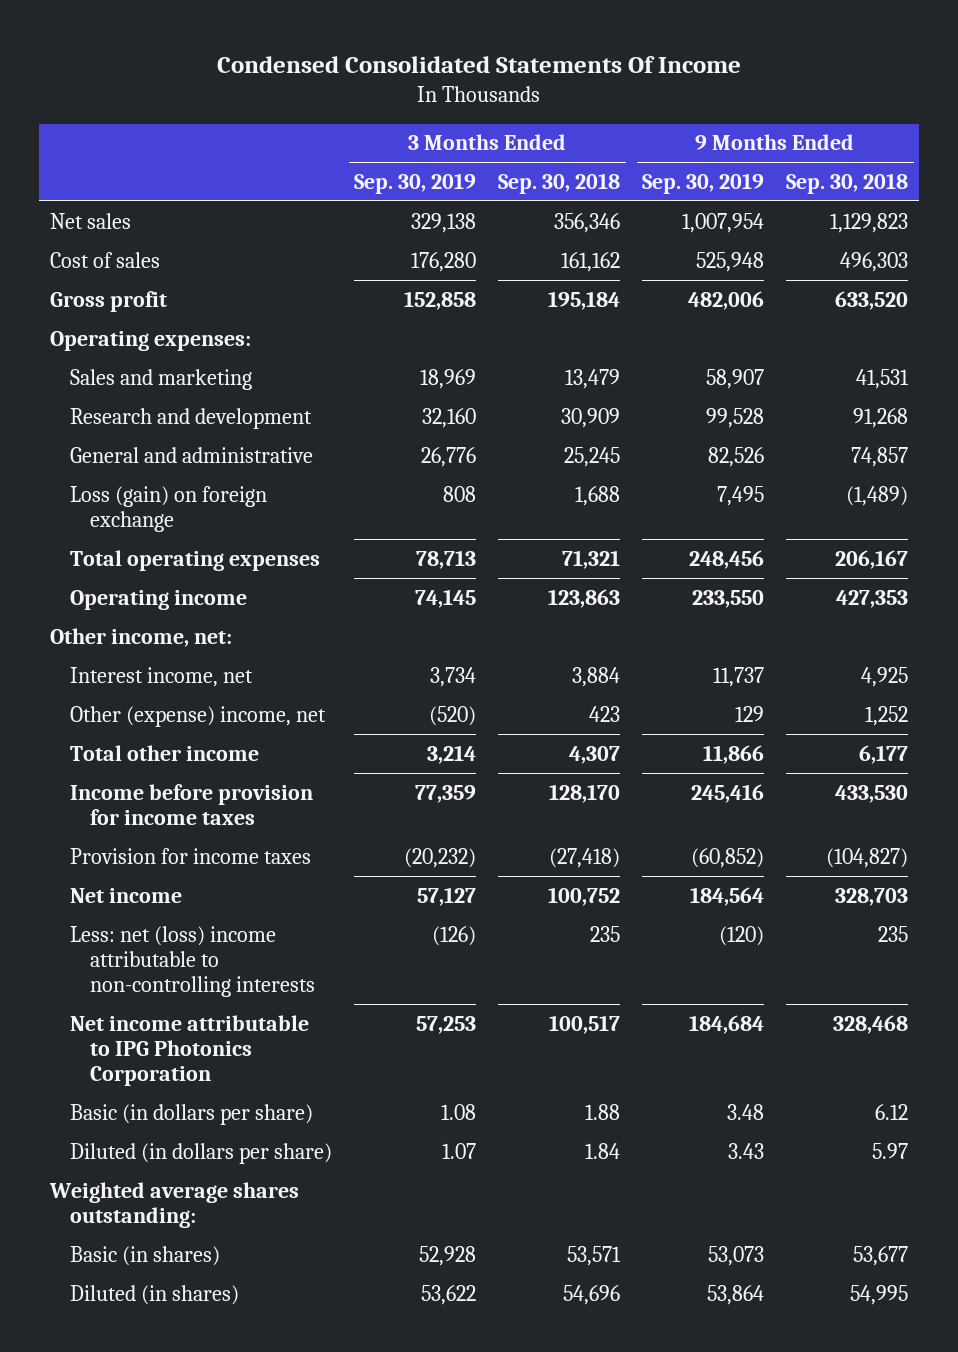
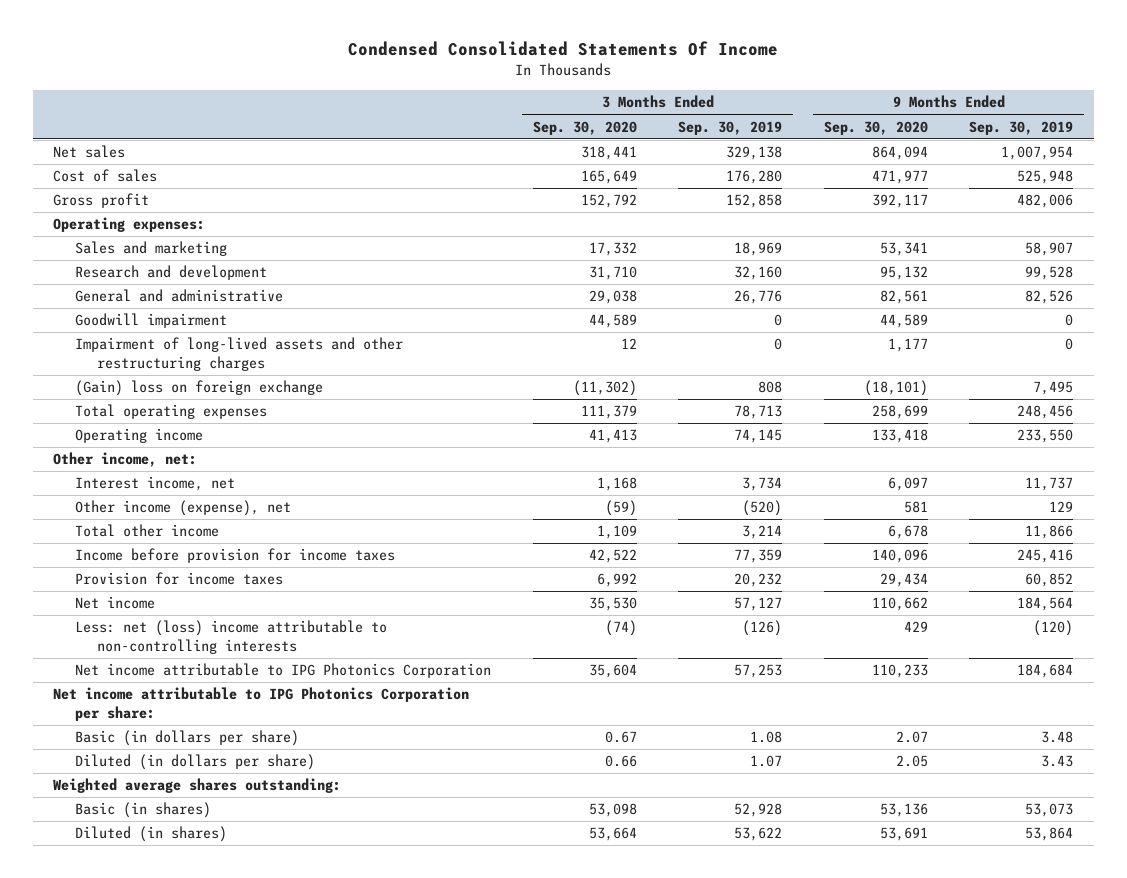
[498,172,621,194] Sep. 30, 2018 -> none
[786,172,909,194] Sep. 30, 2018 -> none
none -> [532,120,637,135] Sep. 30, 2020
none -> [823,120,928,135] Sep. 30, 2020
none -> [75,313,228,329] Goodwill impairment
none -> [75,337,404,371] Impairment of long-lived assets and other restructuring charges
[70,485,268,532] Loss (gain) on foreign exchange -> [75,380,324,397] (Gain) loss on foreign exchange
[70,705,327,727] Other (expense) income, net -> [75,500,292,517] Other income (expense), net
[404,847,477,868] (20,232) -> [734,573,783,588] 20,232
[691,847,765,868] (60,852) -> [1025,573,1074,588] 60,852
none -> [53,687,470,721] Net income attributable to IPG Photonics Corporation per share:

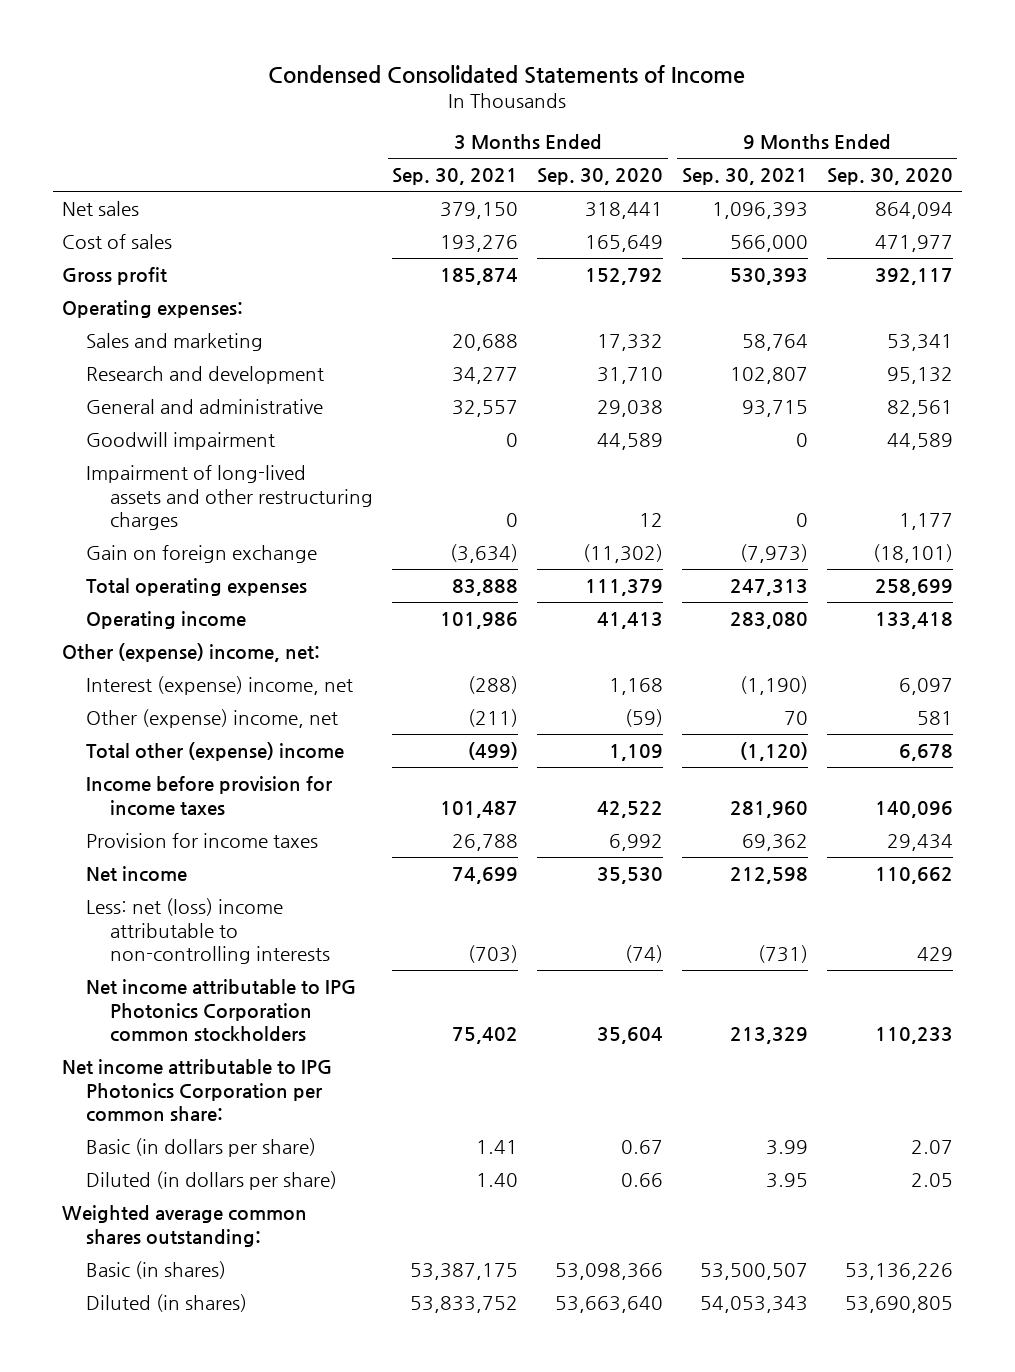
[348,41,779,57] Condensed Consolidated Statements Of Income -> [268,64,746,84] Condensed Consolidated Statements of Income
[678,120,783,135] Sep. 30, 2019 -> none
[969,120,1074,135] Sep. 30, 2019 -> none
none -> [392,168,519,186] Sep. 30, 2021
none -> [681,168,808,186] Sep. 30, 2021
[75,380,324,397] (Gain) loss on foreign exchange -> [86,544,318,563] Gain on foreign exchange
[53,452,198,468] Other income, net: -> [62,642,321,662] Other (expense) income, net:
[75,476,236,492] Interest income, net -> [86,675,354,695] Interest (expense) income, net
[75,500,292,517] Other income (expense), net -> [86,708,339,728] Other (expense) income, net
[75,524,220,538] Total other income -> [86,741,345,761] Total other (expense) income
[75,663,492,679] Net income attributable to IPG Photonics Corporation -> [86,978,357,1043] Net income attributable to IPG Photonics Corporation common stockholders
[53,687,470,721] Net income attributable to IPG Photonics Corporation per share: -> [62,1058,333,1123] Net income attributable to IPG Photonics Corporation per common share:
[53,778,342,794] Weighted average shares outstanding: -> [62,1204,308,1247] Weighted average common shares outstanding:
[588,803,637,818] 53,098 -> [554,1262,663,1280] 53,098,366
[879,803,928,818] 53,136 -> [844,1262,953,1280] 53,136,226
[588,827,637,842] 53,664 -> [554,1295,663,1313] 53,663,640
[879,827,928,842] 53,691 -> [844,1295,953,1313] 53,690,805

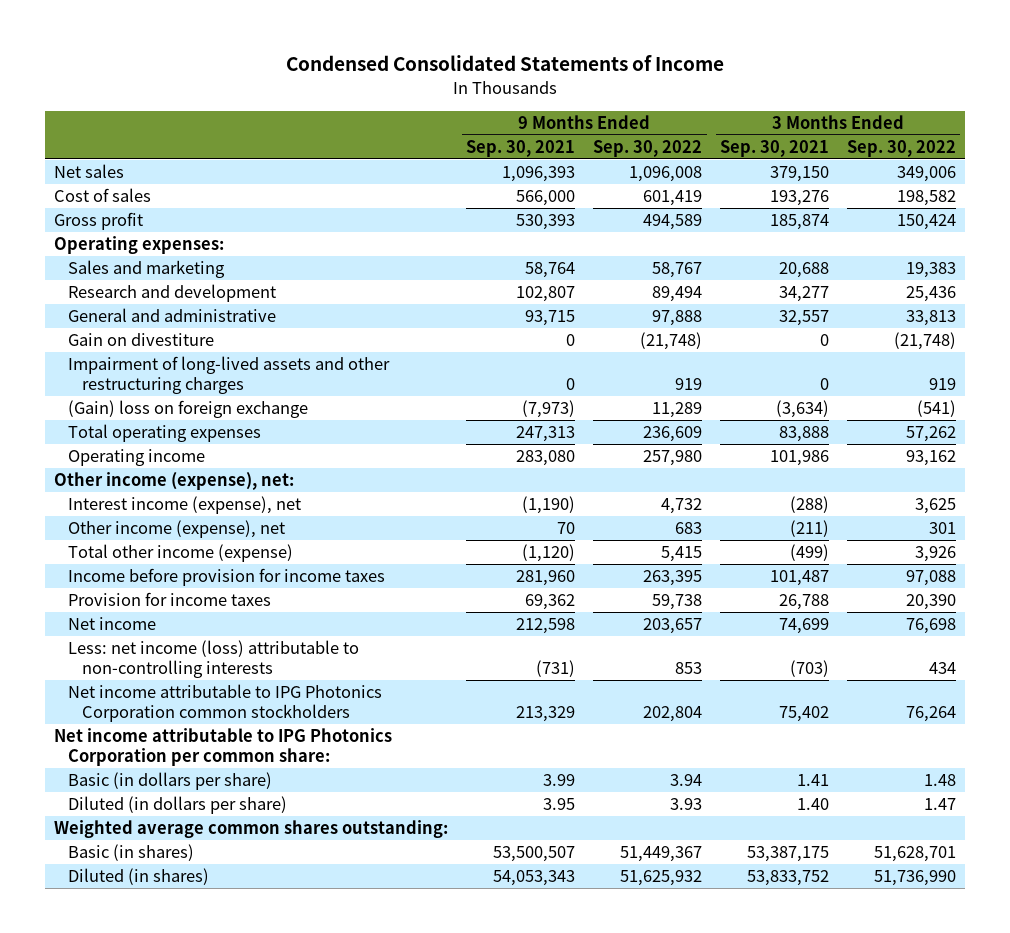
[536,168,663,186] Sep. 30, 2020 -> none
[826,168,953,186] Sep. 30, 2020 -> none
none -> [593,139,703,157] Sep. 30, 2022
none -> [846,139,956,157] Sep. 30, 2022
[86,431,276,450] Goodwill impairment -> none
none -> [67,333,214,347] Gain on divestiture
[86,544,318,563] Gain on foreign exchange -> [67,400,308,419] (Gain) loss on foreign exchange
[62,642,321,662] Other (expense) income, net: -> [54,472,295,491] Other income (expense), net:
[86,675,354,695] Interest (expense) income, net -> [67,496,301,515] Interest income (expense), net
[86,708,339,728] Other (expense) income, net -> [67,520,285,539] Other income (expense), net
[86,741,345,761] Total other (expense) income -> [67,544,293,563] Total other income (expense)
[86,897,331,965] Less: net (loss) income attributable to non-controlling interests -> [67,640,359,679] Less: net income (loss) attributable to non-controlling interests

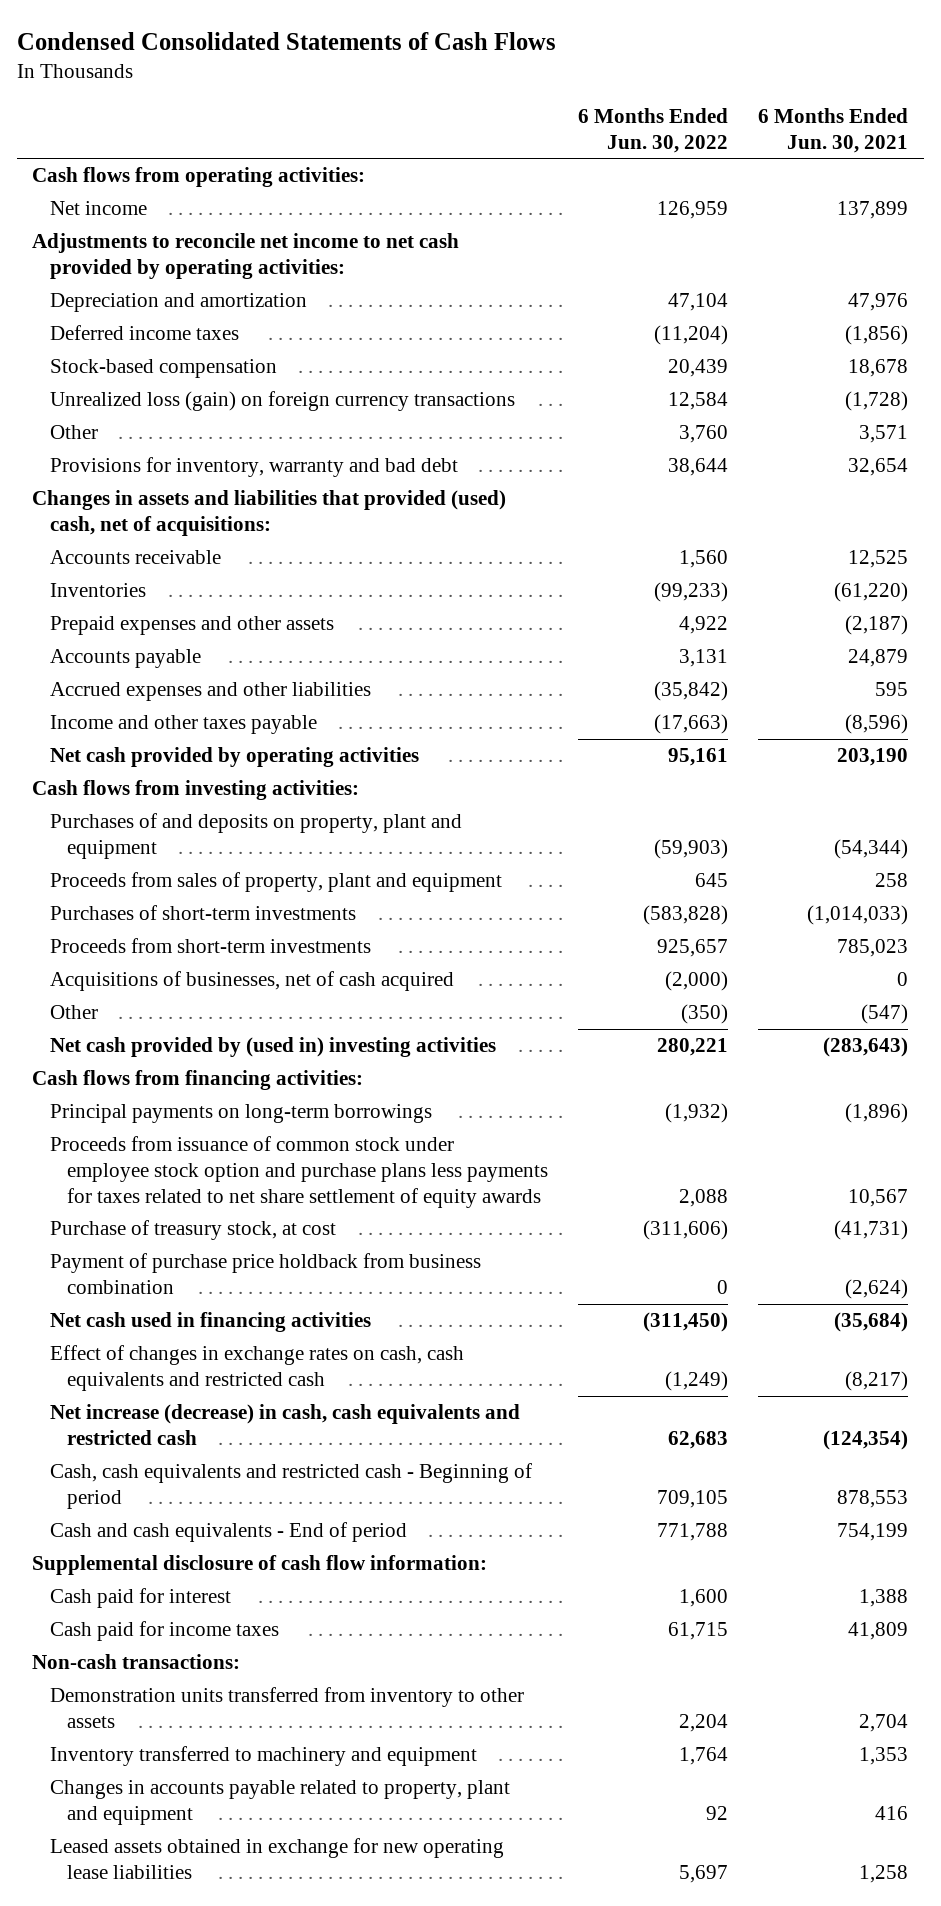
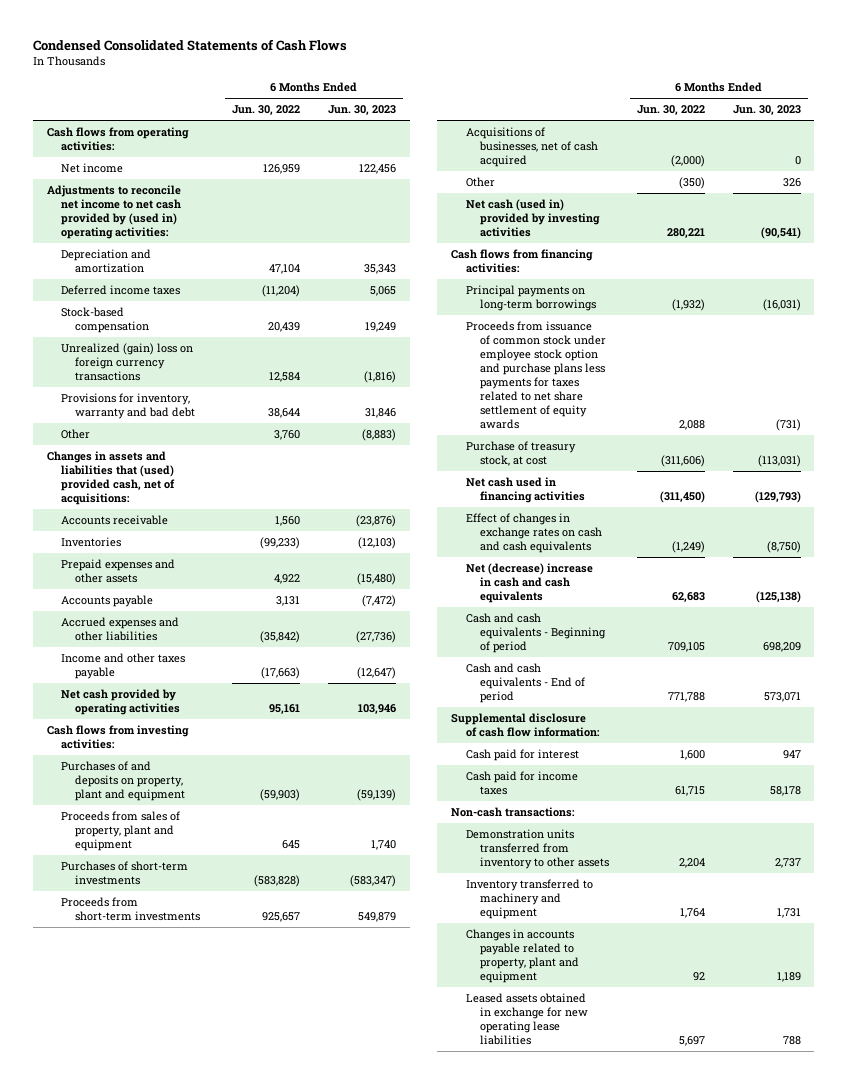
[758,107,909,153] 6 Months Ended Jun. 30, 2021 -> none
none -> [327,105,396,116] Jun. 30, 2023
[32,233,460,280] Adjustments to reconcile net income to net cash provided by operating activities: -> [46,185,181,239] Adjustments to reconcile net income to net cash provided by (used in) operating activities:
[49,391,515,412] Unrealized loss (gain) on foreign currency transactions -> [60,343,193,381] Unrealized (gain) loss on foreign currency transactions
[49,425,98,440] Other -> [60,429,90,440] Other
[32,490,507,537] Changes in assets and liabilities that provided (used) cash, net of acquisitions: -> [46,451,175,505] Changes in assets and liabilities that (used) provided cash, net of acquisitions:
[49,1037,496,1058] Net cash provided by (used in) investing activities -> [465,199,600,237] Net cash (used in) provided by investing activities
[49,1253,481,1295] Payment of purchase price holdback from business combination -> none
[49,1345,464,1392] Effect of changes in exchange rates on cash, cash equivalents and restricted cash -> [465,513,602,553] Effect of changes in exchange rates on cash and cash equivalents
[49,1404,520,1446] Net increase (decrease) in cash, cash equivalents and restricted cash -> [465,563,593,603] Net (decrease) increase in cash and cash equivalents
[49,1463,532,1510] Cash, cash equivalents and restricted cash - Beginning of period -> [465,613,606,653] Cash and cash equivalents - Beginning of period

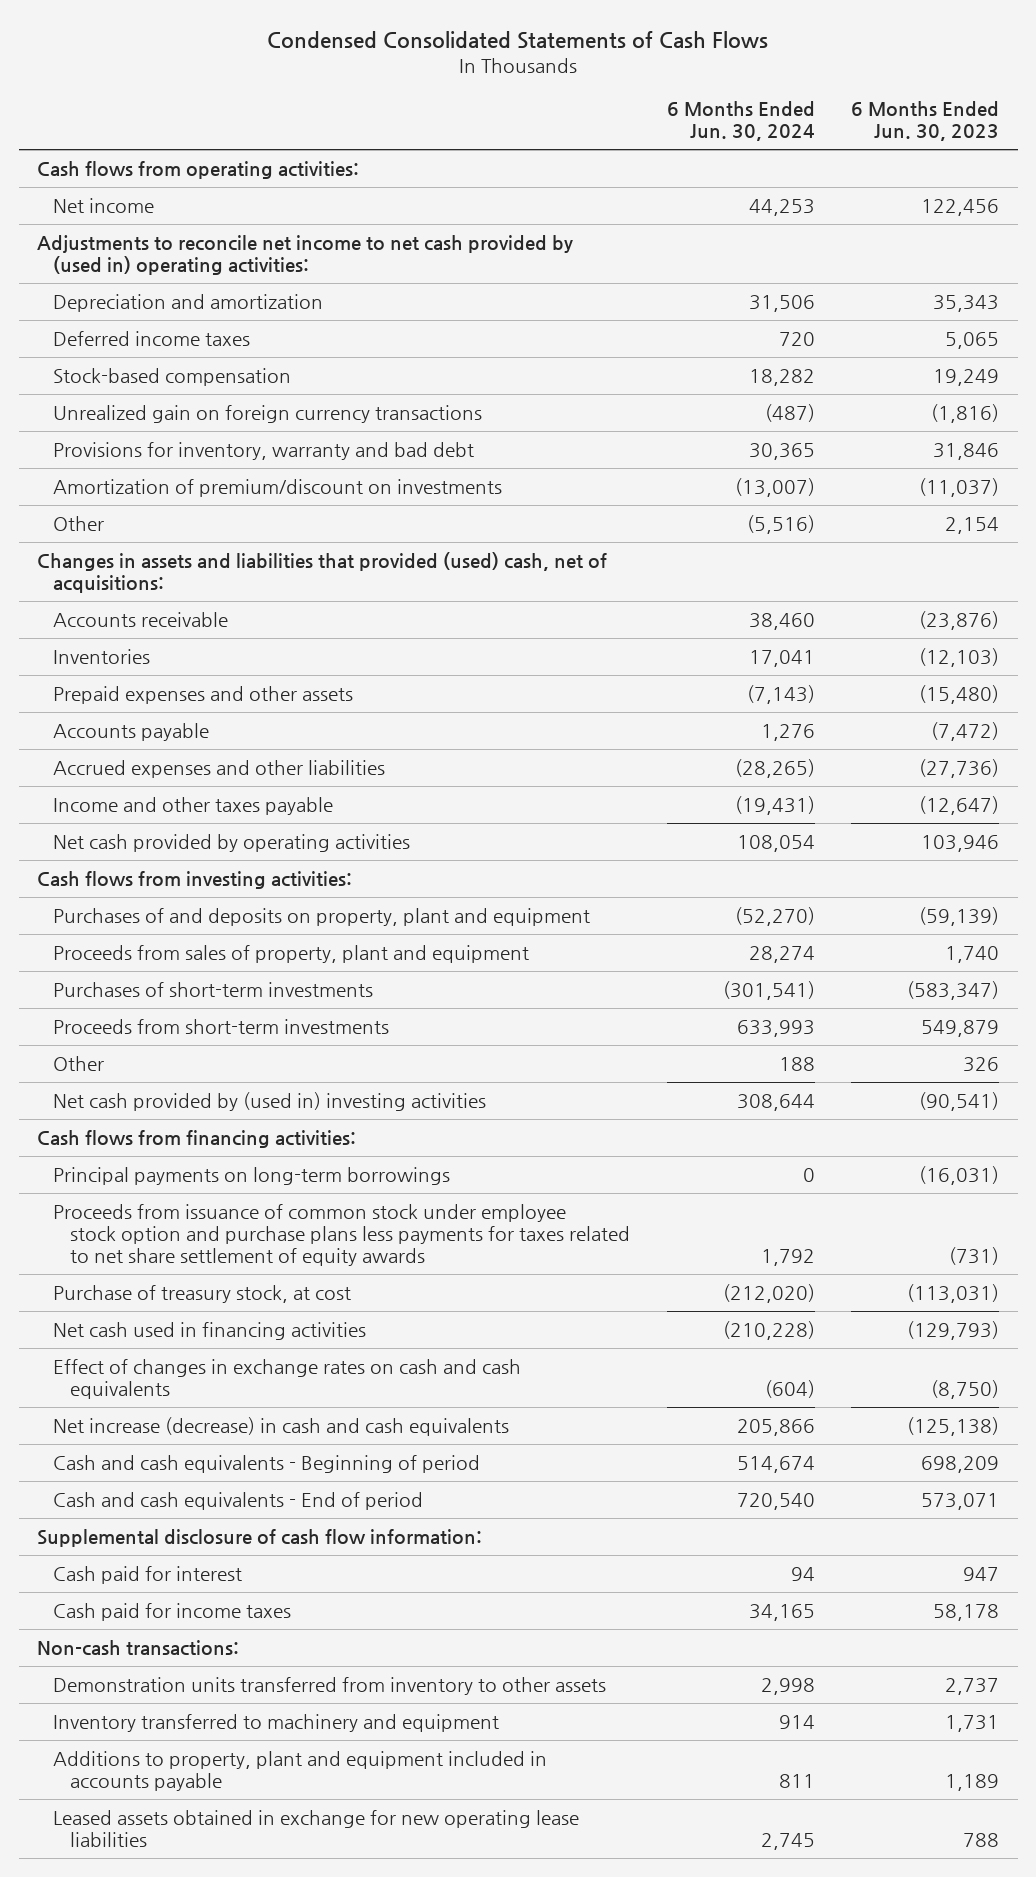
[231,105,300,116] Jun. 30, 2022 -> none
none -> [666,100,815,142] 6 Months Ended Jun. 30, 2024
[60,343,193,381] Unrealized (gain) loss on foreign currency transactions -> [53,404,483,423] Unrealized gain on foreign currency transactions
none -> [53,478,503,497] Amortization of premium/discount on investments
[361,429,396,442] (8,883) -> [945,516,1000,534] 2,154
[46,451,175,505] Changes in assets and liabilities that (used) provided cash, net of acquisitions: -> [36,551,607,594] Changes in assets and liabilities that provided (used) cash, net of acquisitions:
[465,127,598,167] Acquisitions of businesses, net of cash acquired -> none
[465,199,600,237] Net cash (used in) provided by investing activities -> [53,1091,487,1111] Net cash provided by (used in) investing activities
[465,563,593,603] Net (decrease) increase in cash and cash equivalents -> [53,1416,510,1436] Net increase (decrease) in cash and cash equivalents
[465,929,579,983] Changes in accounts payable related to property, plant and equipment -> [53,1750,548,1792] Additions to property, plant and equipment included in accounts payable

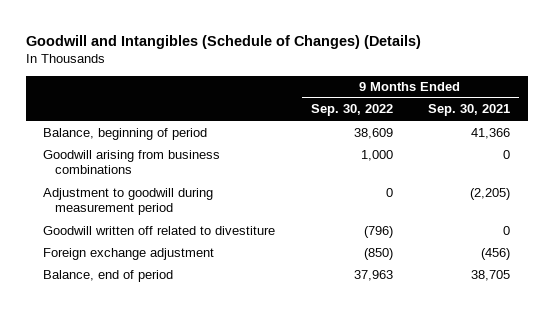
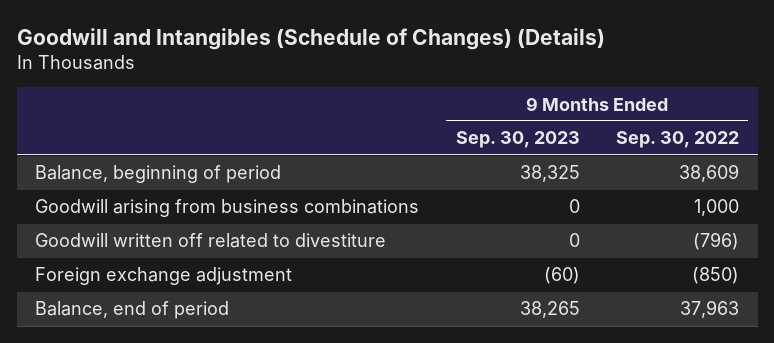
[427,104,510,117] Sep. 30, 2021 -> none
none -> [455,131,580,149] Sep. 30, 2023
[43,187,214,216] Adjustment to goodwill during measurement period -> none

